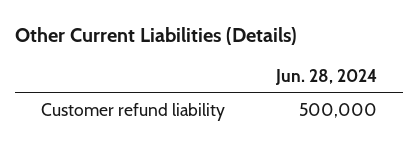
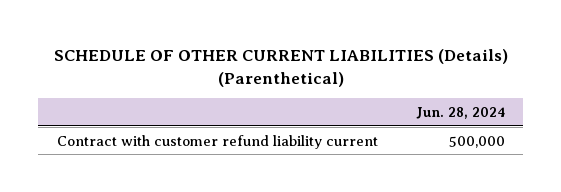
[14,27,297,46] Other Current Liabilities (Details) -> [53,48,508,87] SCHEDULE OF OTHER CURRENT LIABILITIES (Details) (Parenthetical)
[40,102,225,121] Customer refund liability -> [56,134,378,149] Contract with customer refund liability current

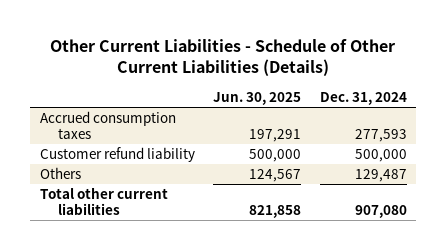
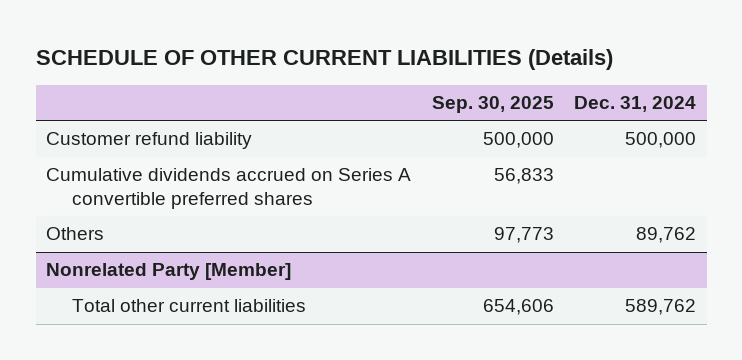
[50,38,396,77] Other Current Liabilities - Schedule of Other Current Liabilities (Details) -> [35,49,613,71] SCHEDULE OF OTHER CURRENT LIABILITIES (Details)
[213,92,302,106] Jun. 30, 2025 -> none
none -> [431,96,554,114] Sep. 30, 2025
[39,111,176,140] Accrued consumption taxes -> none
none -> [45,168,411,210] Cumulative dividends accrued on Series A convertible preferred shares
[354,169,407,183] 129,487 -> [636,227,697,244] 89,762
none -> [45,263,291,281] Nonrelated Party [Member]
[354,205,407,219] 907,080 -> [625,299,697,316] 589,762

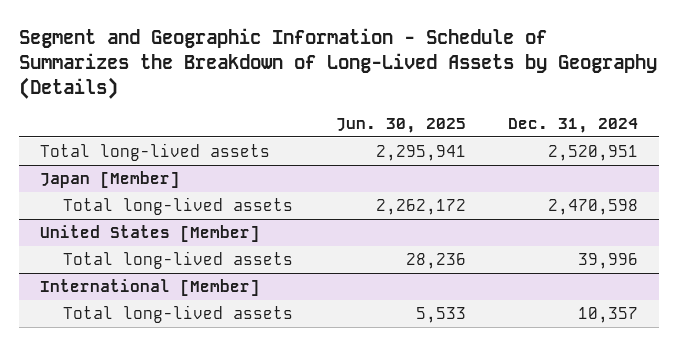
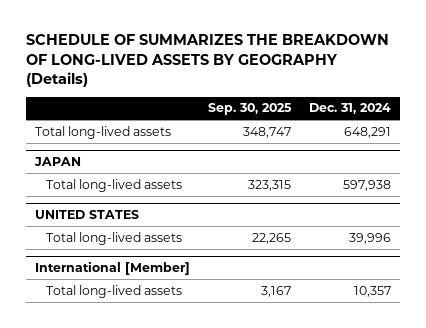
[18,27,657,99] Segment and Geographic Information - Schedule of Summarizes the Breakdown of Long-Lived Assets by Geography (Details) -> [25,34,389,88] SCHEDULE OF SUMMARIZES THE BREAKDOWN OF LONG-LIVED ASSETS BY GEOGRAPHY (Details)
[335,118,466,134] Jun. 30, 2025 -> none
none -> [207,103,292,116] Sep. 30, 2025
[547,145,638,162] 2,520,951 -> [343,126,391,138] 648,291
[39,171,180,189] Japan [Member] -> [33,157,81,167] JAPAN
[547,199,638,216] 2,470,598 -> [342,179,391,191] 597,938
[39,225,260,243] United States [Member] -> [34,210,139,220] UNITED STATES

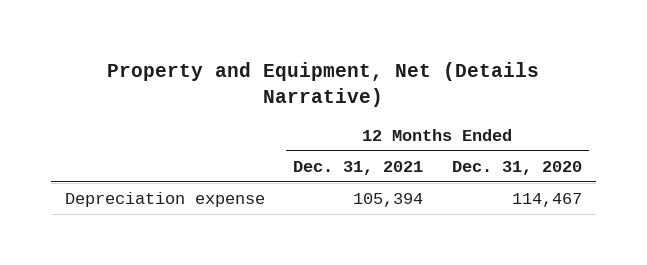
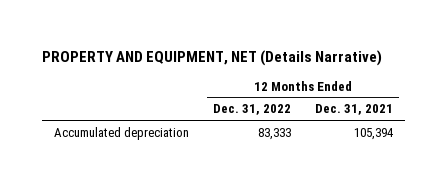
[107,62,540,108] Property and Equipment, Net (Details Narrative) -> [41,49,382,66] PROPERTY AND EQUIPMENT, NET (Details Narrative)
[451,160,582,175] Dec. 31, 2020 -> none
none -> [212,104,291,116] Dec. 31, 2022
[65,191,266,207] Depreciation expense -> [53,126,189,140] Accumulated depreciation

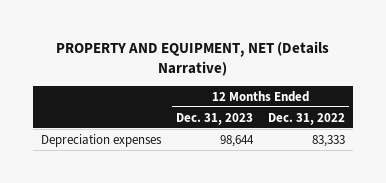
[314,104,393,116] Dec. 31, 2021 -> none
none -> [175,112,253,125] Dec. 31, 2023
[53,126,189,140] Accumulated depreciation -> [40,133,162,147] Depreciation expenses

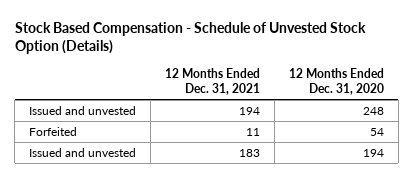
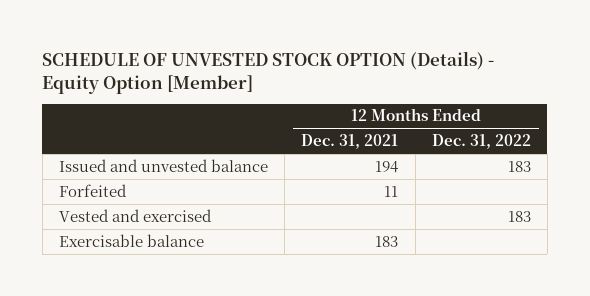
[14,22,366,55] Stock Based Compensation - Schedule of Unvested Stock Option (Details) -> [42,50,495,94] SCHEDULE OF UNVESTED STOCK OPTION (Details) - Equity Option [Member]
[288,67,384,96] 12 Months Ended Dec. 31, 2020 -> none
none -> [431,134,531,150] Dec. 31, 2022
[29,105,137,115] Issued and unvested -> [59,158,269,172] Issued and unvested balance
none -> [59,208,213,222] Vested and exercised
[29,147,137,157] Issued and unvested -> [59,233,205,247] Exercisable balance

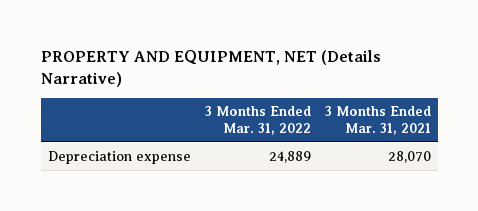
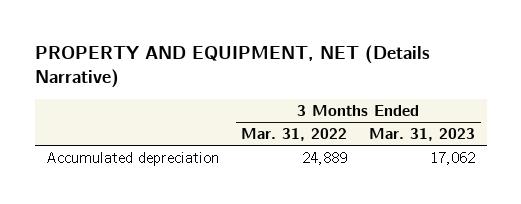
[324,105,431,136] 3 Months Ended Mar. 31, 2021 -> none
none -> [369,128,476,142] Mar. 31, 2023
[47,151,191,165] Depreciation expense -> [45,151,219,166] Accumulated depreciation

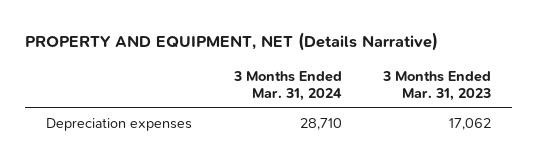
[241,128,348,142] Mar. 31, 2022 -> none
none -> [232,70,342,102] 3 Months Ended Mar. 31, 2024
[45,151,219,166] Accumulated depreciation -> [45,118,192,132] Depreciation expenses

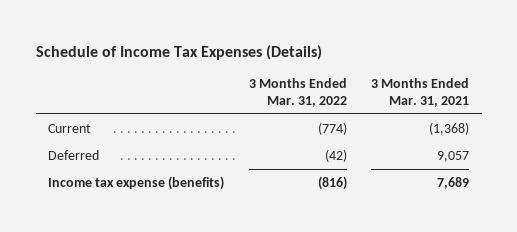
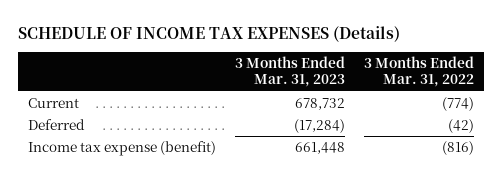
[35,44,322,60] Schedule of Income Tax Expenses (Details) -> [17,25,400,42] SCHEDULE OF INCOME TAX EXPENSES (Details)
[371,78,470,107] 3 Months Ended Mar. 31, 2021 -> none
none -> [234,56,345,88] 3 Months Ended Mar. 31, 2023
[48,175,225,190] Income tax expense (benefits) -> [27,140,216,156] Income tax expense (benefit)

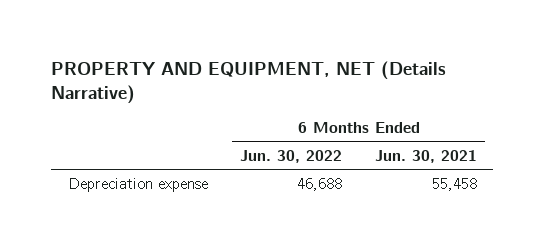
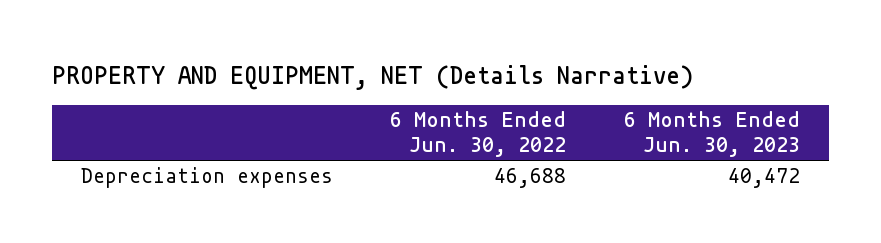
[375,149,478,163] Jun. 30, 2021 -> none
none -> [623,111,800,158] 6 Months Ended Jun. 30, 2023
[67,178,208,193] Depreciation expense -> [80,167,333,189] Depreciation expenses

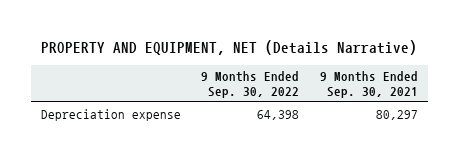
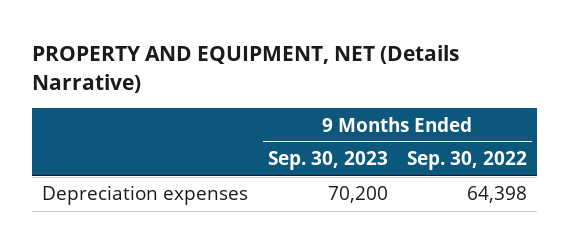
[319,70,418,99] 9 Months Ended Sep. 30, 2021 -> none
none -> [267,151,388,171] Sep. 30, 2023
[41,108,182,121] Depreciation expense -> [42,185,249,206] Depreciation expenses

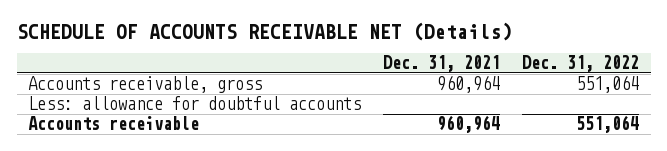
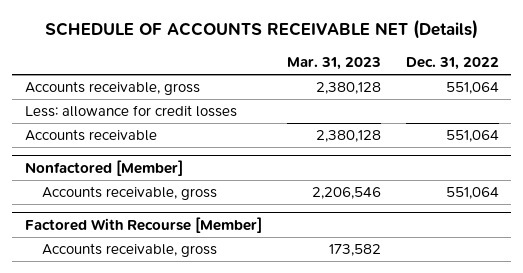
[383,55,501,73] Dec. 31, 2021 -> none
none -> [286,57,381,71] Mar. 31, 2023
[27,96,361,111] Less: allowance for doubtful accounts -> [24,104,237,117] Less: allowance for credit losses
none -> [24,159,183,176] Nonfactored [Member]
none -> [42,185,218,200] Accounts receivable, gross
none -> [24,216,262,233] Factored With Recourse [Member]
none -> [42,242,218,257] Accounts receivable, gross

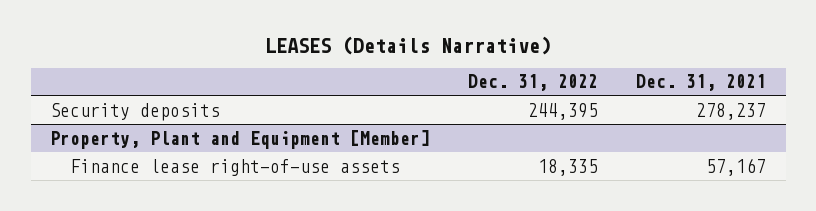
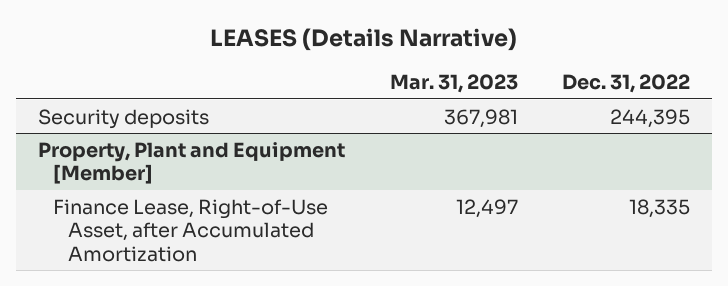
[636,74,767,92] Dec. 31, 2021 -> none
none -> [389,74,518,94] Mar. 31, 2023
[69,158,400,176] Finance lease right-of-use assets -> [53,198,329,262] Finance Lease, Right-of-Use Asset, after Accumulated Amortization

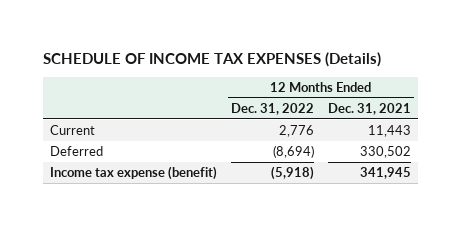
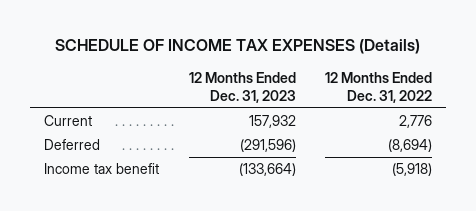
[328,103,412,116] Dec. 31, 2021 -> none
none -> [188,71,296,103] 12 Months Ended Dec. 31, 2023
[50,166,218,181] Income tax expense (benefit) -> [44,163,160,175] Income tax benefit

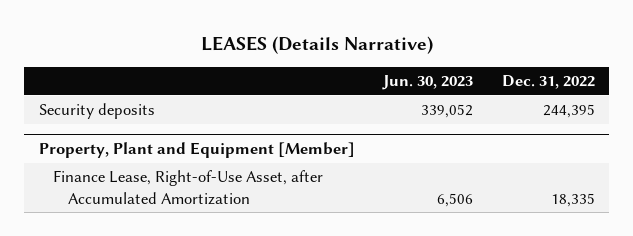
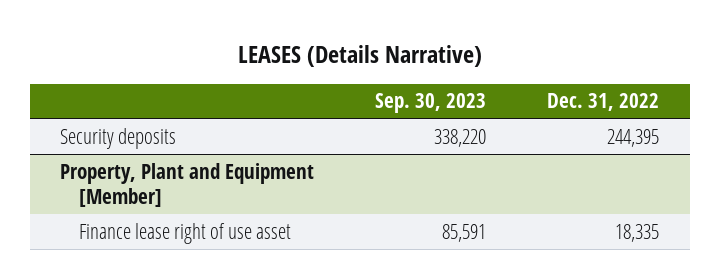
[382,75,474,91] Jun. 30, 2023 -> none
none -> [375,93,487,114] Sep. 30, 2023
[53,170,324,205] Finance Lease, Right-of-Use Asset, after Accumulated Amortization -> [79,222,292,244] Finance lease right of use asset

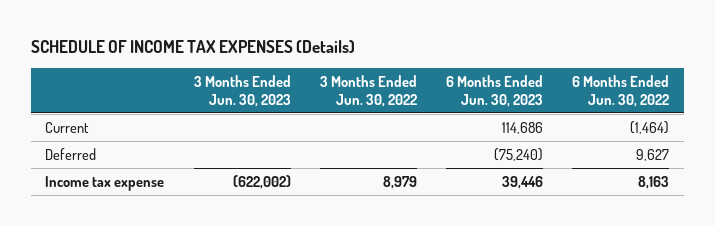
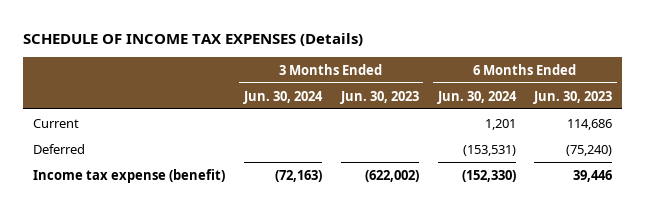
[319,74,417,108] 3 Months Ended Jun. 30, 2022 -> none
[572,74,670,108] 6 Months Ended Jun. 30, 2022 -> none
none -> [242,90,323,104] Jun. 30, 2024
none -> [436,90,517,104] Jun. 30, 2024
[45,175,165,191] Income tax expense -> [32,168,225,183] Income tax expense (benefit)

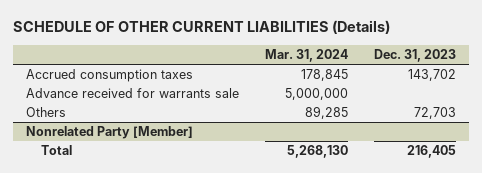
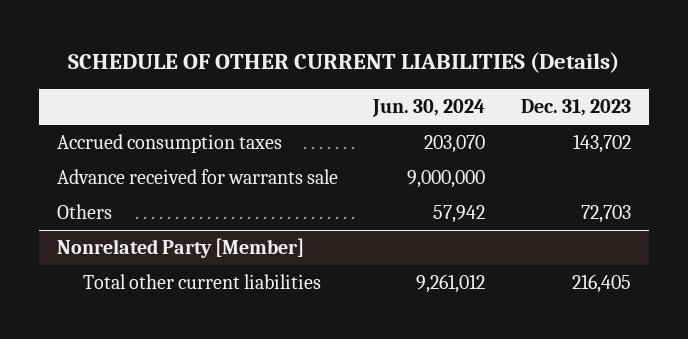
[264,49,348,63] Mar. 31, 2024 -> none
none -> [372,99,486,118] Jun. 30, 2024
[41,145,73,156] Total -> [83,274,322,290] Total other current liabilities

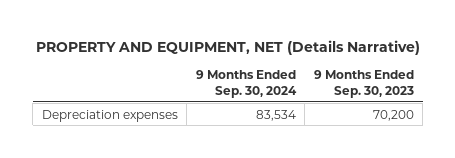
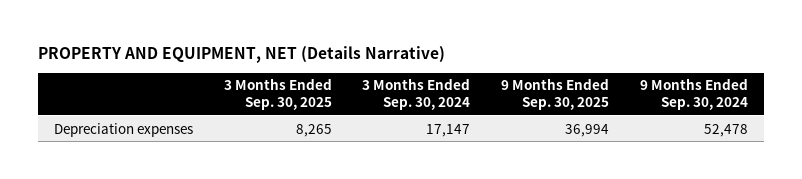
[313,70,414,98] 9 Months Ended Sep. 30, 2023 -> none
none -> [223,78,332,110] 3 Months Ended Sep. 30, 2025
none -> [362,78,471,110] 3 Months Ended Sep. 30, 2024
none -> [501,78,610,110] 9 Months Ended Sep. 30, 2025
[255,109,296,121] 83,534 -> [704,123,749,137] 52,478

